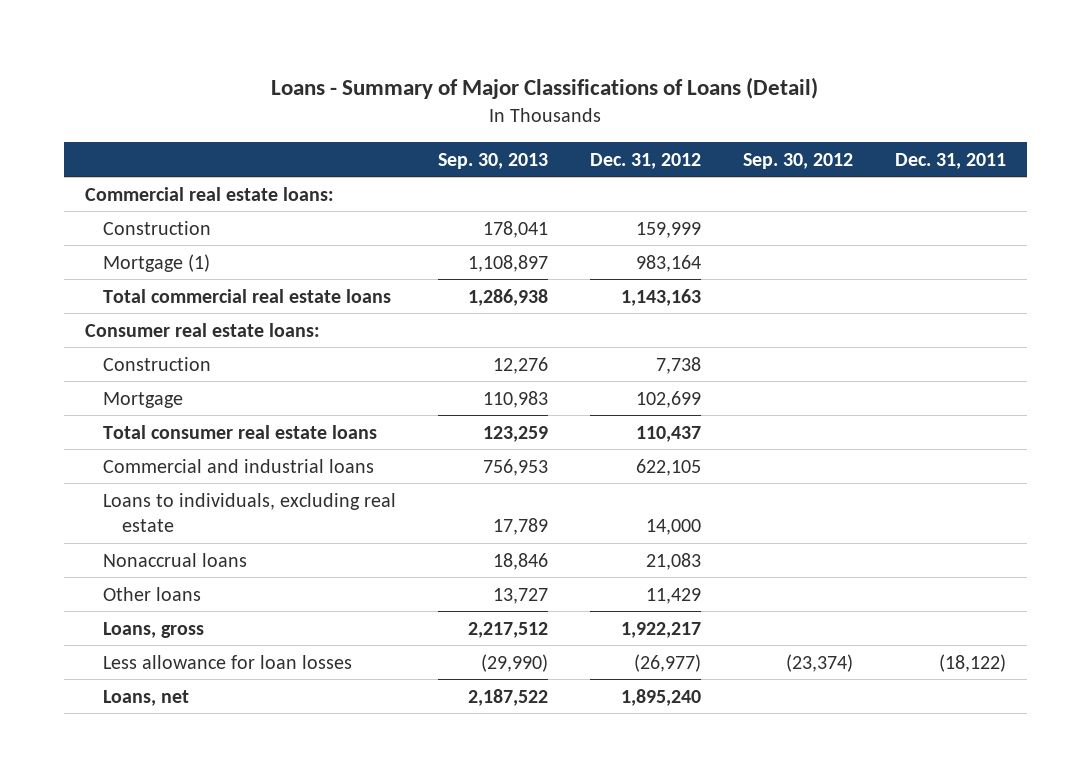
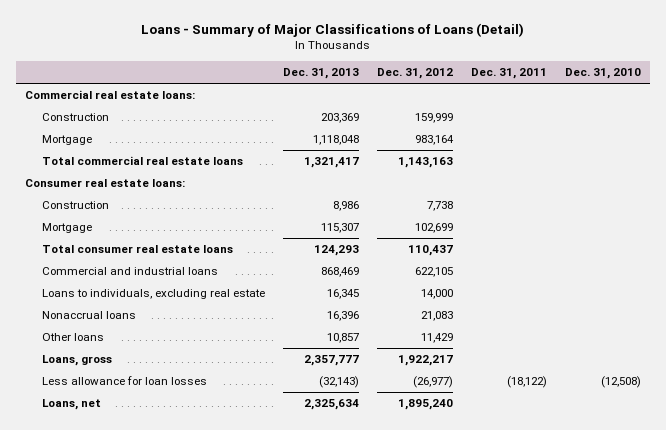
[438,152,549,169] Sep. 30, 2013 -> none
[742,152,853,169] Sep. 30, 2012 -> none
none -> [283,68,360,80] Dec. 31, 2013
none -> [564,68,641,80] Dec. 31, 2010
[103,253,211,272] Mortgage (1) -> [42,135,93,146] Mortgage

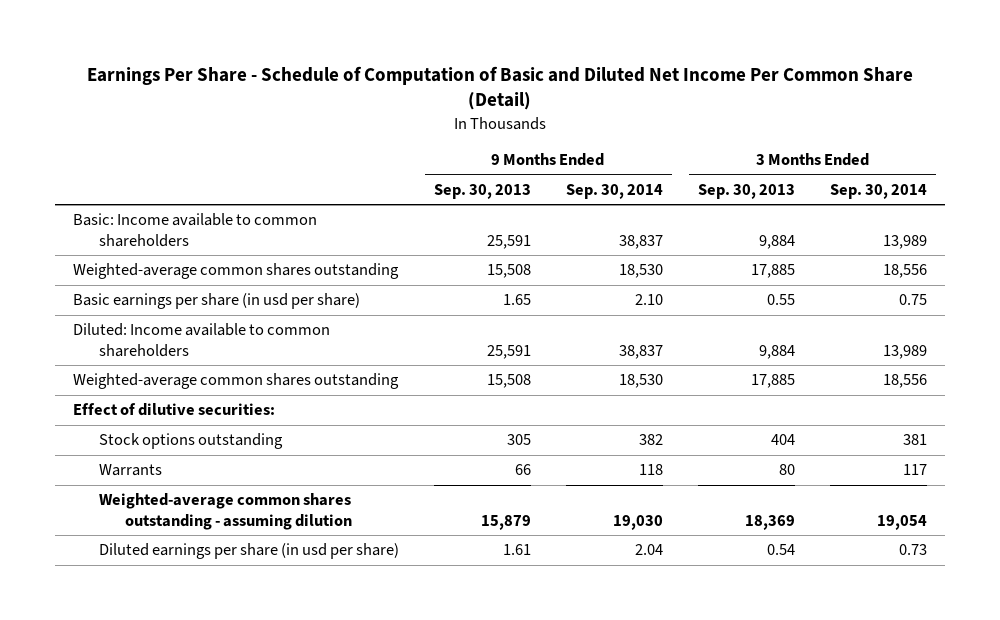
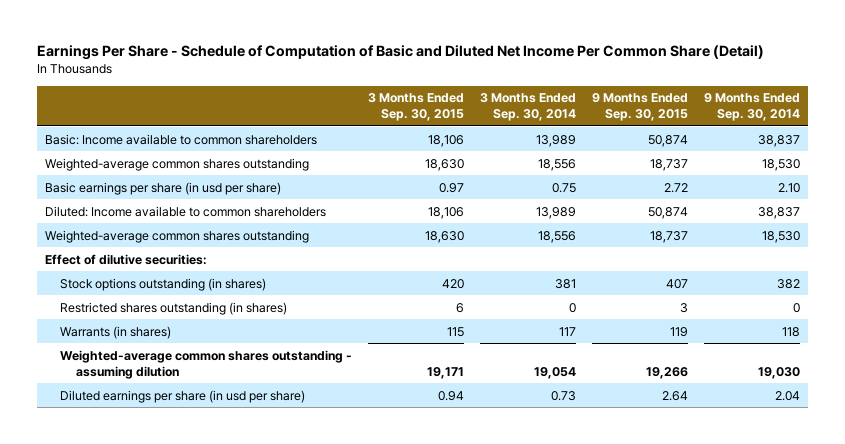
[433,183,531,199] Sep. 30, 2013 -> none
[698,183,796,199] Sep. 30, 2013 -> none
none -> [368,93,465,122] 3 Months Ended Sep. 30, 2015
none -> [592,93,689,122] 9 Months Ended Sep. 30, 2015
[98,433,283,450] Stock options outstanding -> [60,277,267,291] Stock options outstanding (in shares)
none -> [60,301,288,315] Restricted shares outstanding (in shares)
[98,464,162,477] Warrants -> [60,325,172,339] Warrants (in shares)

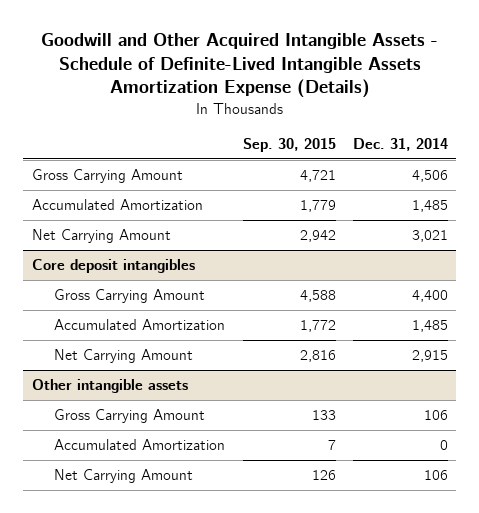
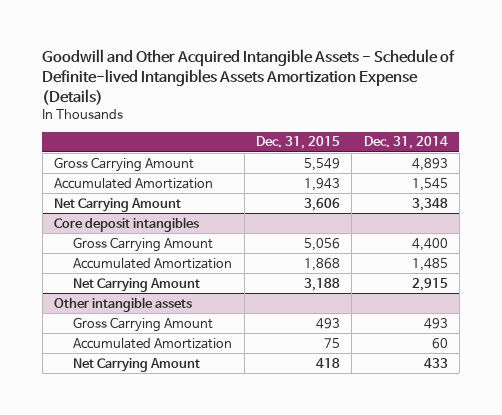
[40,33,438,99] Goodwill and Other Acquired Intangible Assets - Schedule of Definite-Lived Intangible Assets Amortization Expense (Details) -> [42,49,456,105] Goodwill and Other Acquired Intangible Assets - Schedule of Definite-lived Intangibles Assets Amortization Expense (Details)
[242,137,336,152] Sep. 30, 2015 -> none
none -> [255,136,340,150] Dec. 31, 2015
[411,170,448,183] 4,506 -> [411,157,448,171] 4,893
[411,200,448,213] 1,485 -> [411,177,448,191] 1,545
[411,230,448,243] 3,021 -> [411,197,448,211] 3,348
[423,410,448,421] 106 -> [423,317,448,329] 493
[439,440,448,451] 0 -> [431,337,448,349] 60
[423,470,448,481] 106 -> [423,357,448,368] 433

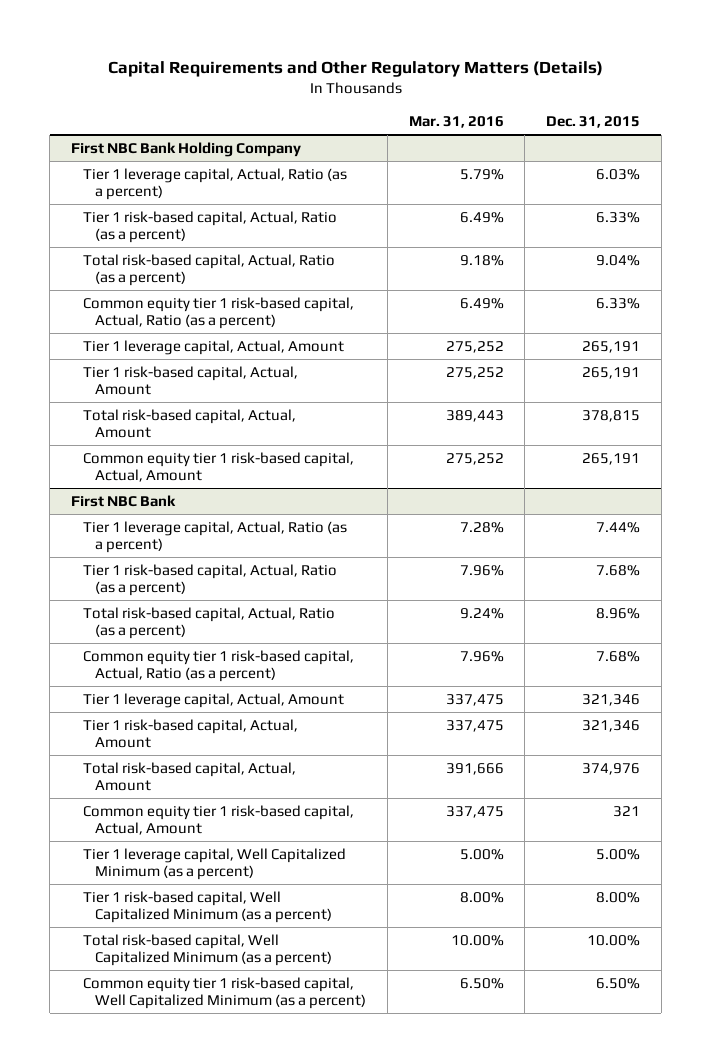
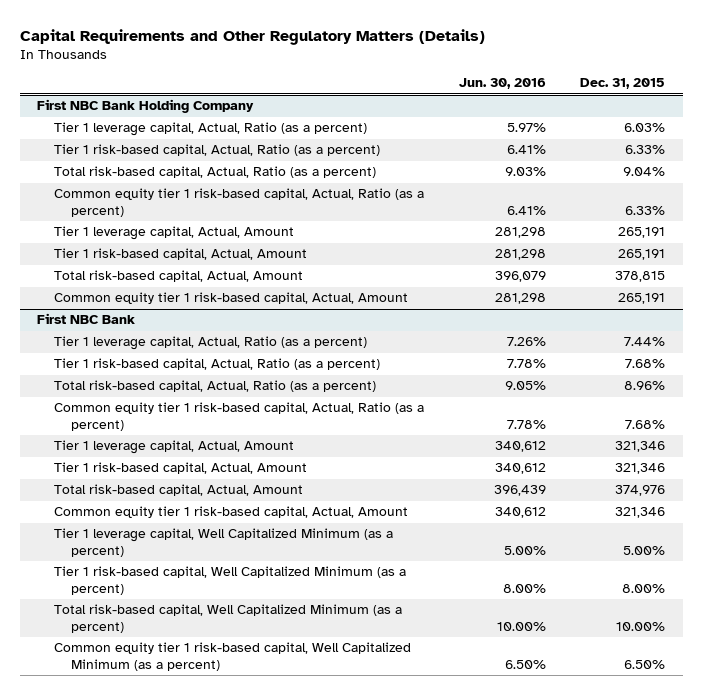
[408,116,504,129] Mar. 31, 2016 -> none
none -> [458,78,546,90] Jun. 30, 2016
[613,805,641,817] 321 -> [615,507,666,519] 321,346

